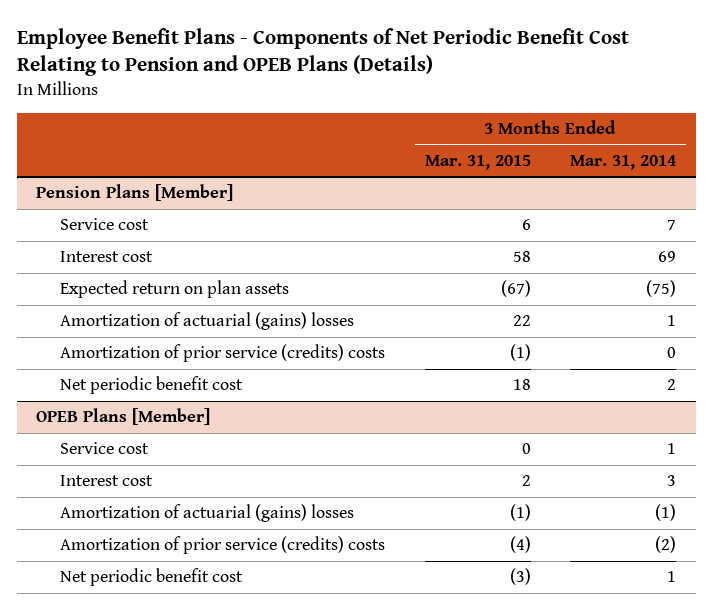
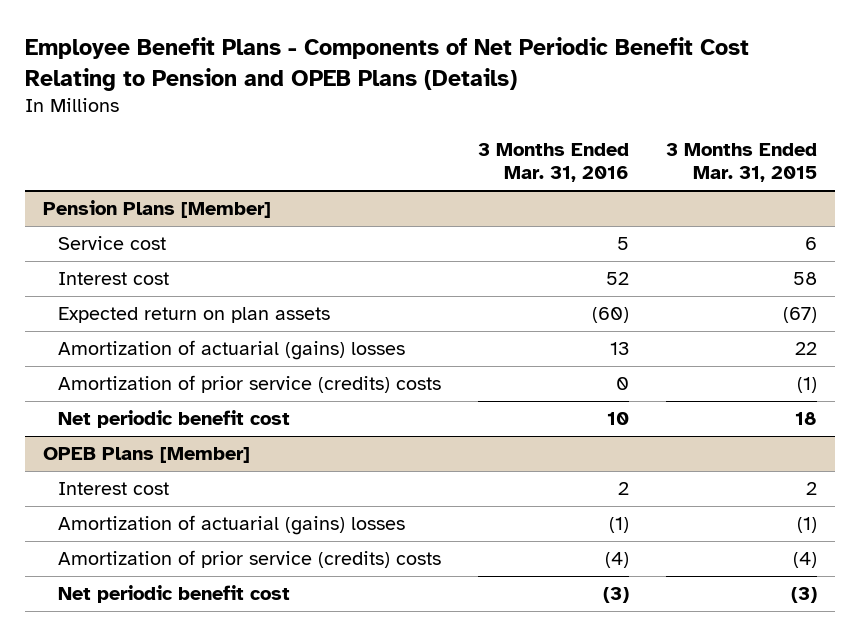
[570,154,677,170] Mar. 31, 2014 -> none
none -> [477,142,629,183] 3 Months Ended Mar. 31, 2016
[59,442,149,455] Service cost -> none

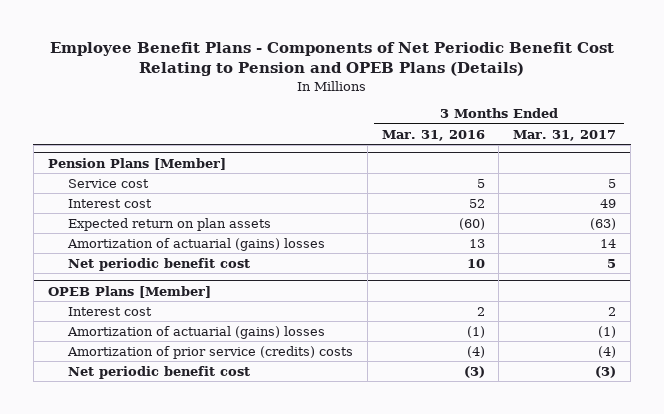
[665,142,817,183] 3 Months Ended Mar. 31, 2015 -> none
none -> [513,129,617,141] Mar. 31, 2017
[57,375,441,394] Amortization of prior service (credits) costs -> none

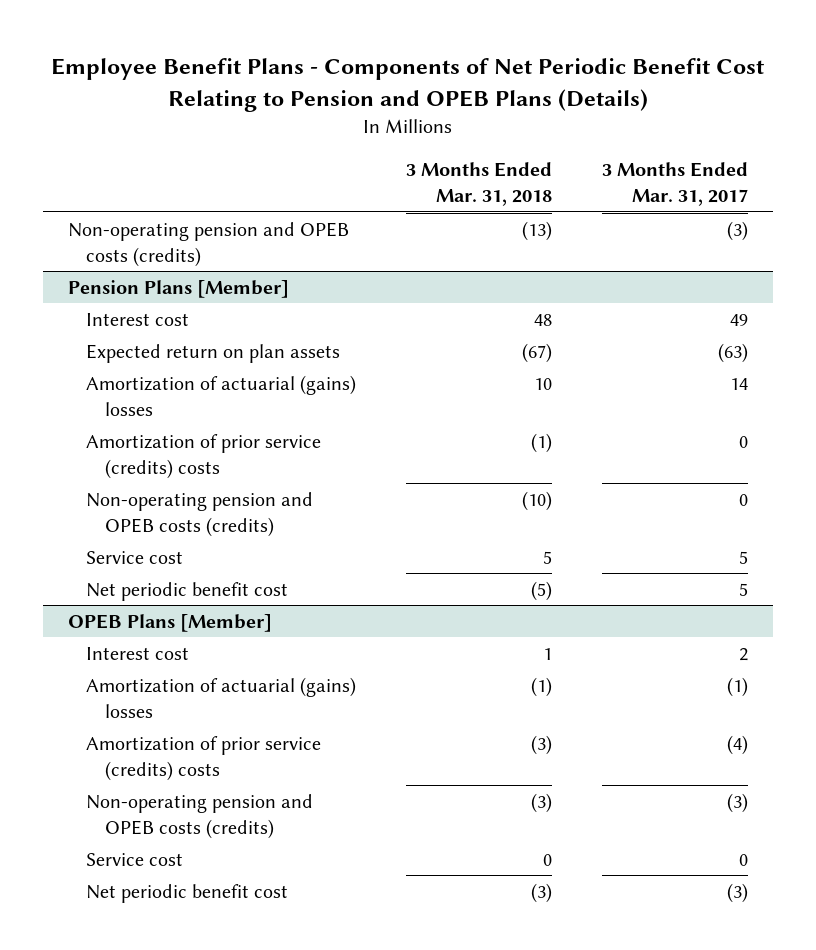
[381,129,485,141] Mar. 31, 2016 -> none
none -> [405,162,552,207] 3 Months Ended Mar. 31, 2018
none -> [67,221,349,267] Non-operating pension and OPEB costs (credits)
none -> [86,433,322,479] Amortization of prior service (credits) costs
none -> [86,491,314,537] Non-operating pension and OPEB costs (credits)
[67,178,149,188] Service cost -> [86,550,184,564] Service cost
none -> [86,793,314,839] Non-operating pension and OPEB costs (credits)
none -> [86,852,184,866] Service cost

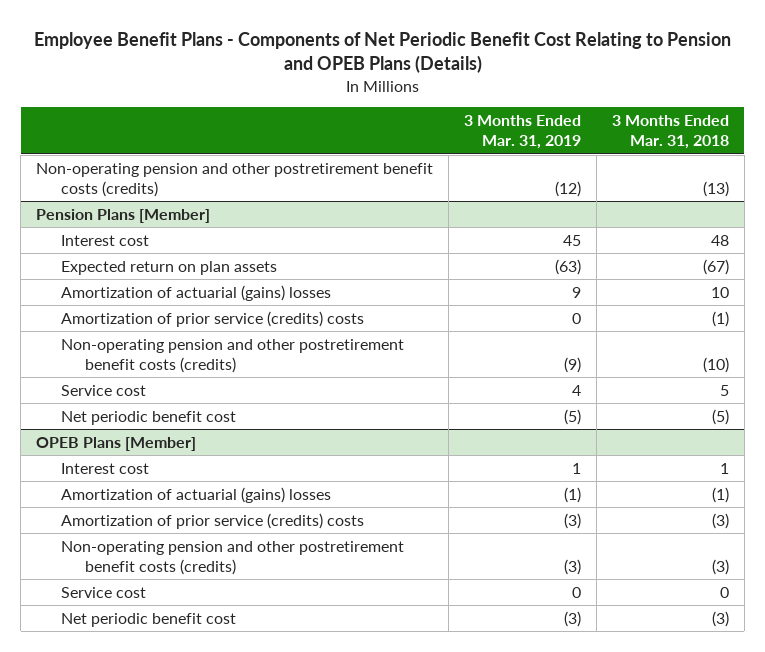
[601,162,748,207] 3 Months Ended Mar. 31, 2017 -> none
none -> [464,115,582,150] 3 Months Ended Mar. 31, 2019
[67,221,349,267] Non-operating pension and OPEB costs (credits) -> [36,162,434,197] Non-operating pension and other postretirement benefit costs (credits)
[86,491,314,537] Non-operating pension and OPEB costs (credits) -> [60,338,404,373] Non-operating pension and other postretirement benefit costs (credits)
[86,793,314,839] Non-operating pension and OPEB costs (credits) -> [60,540,404,575] Non-operating pension and other postretirement benefit costs (credits)

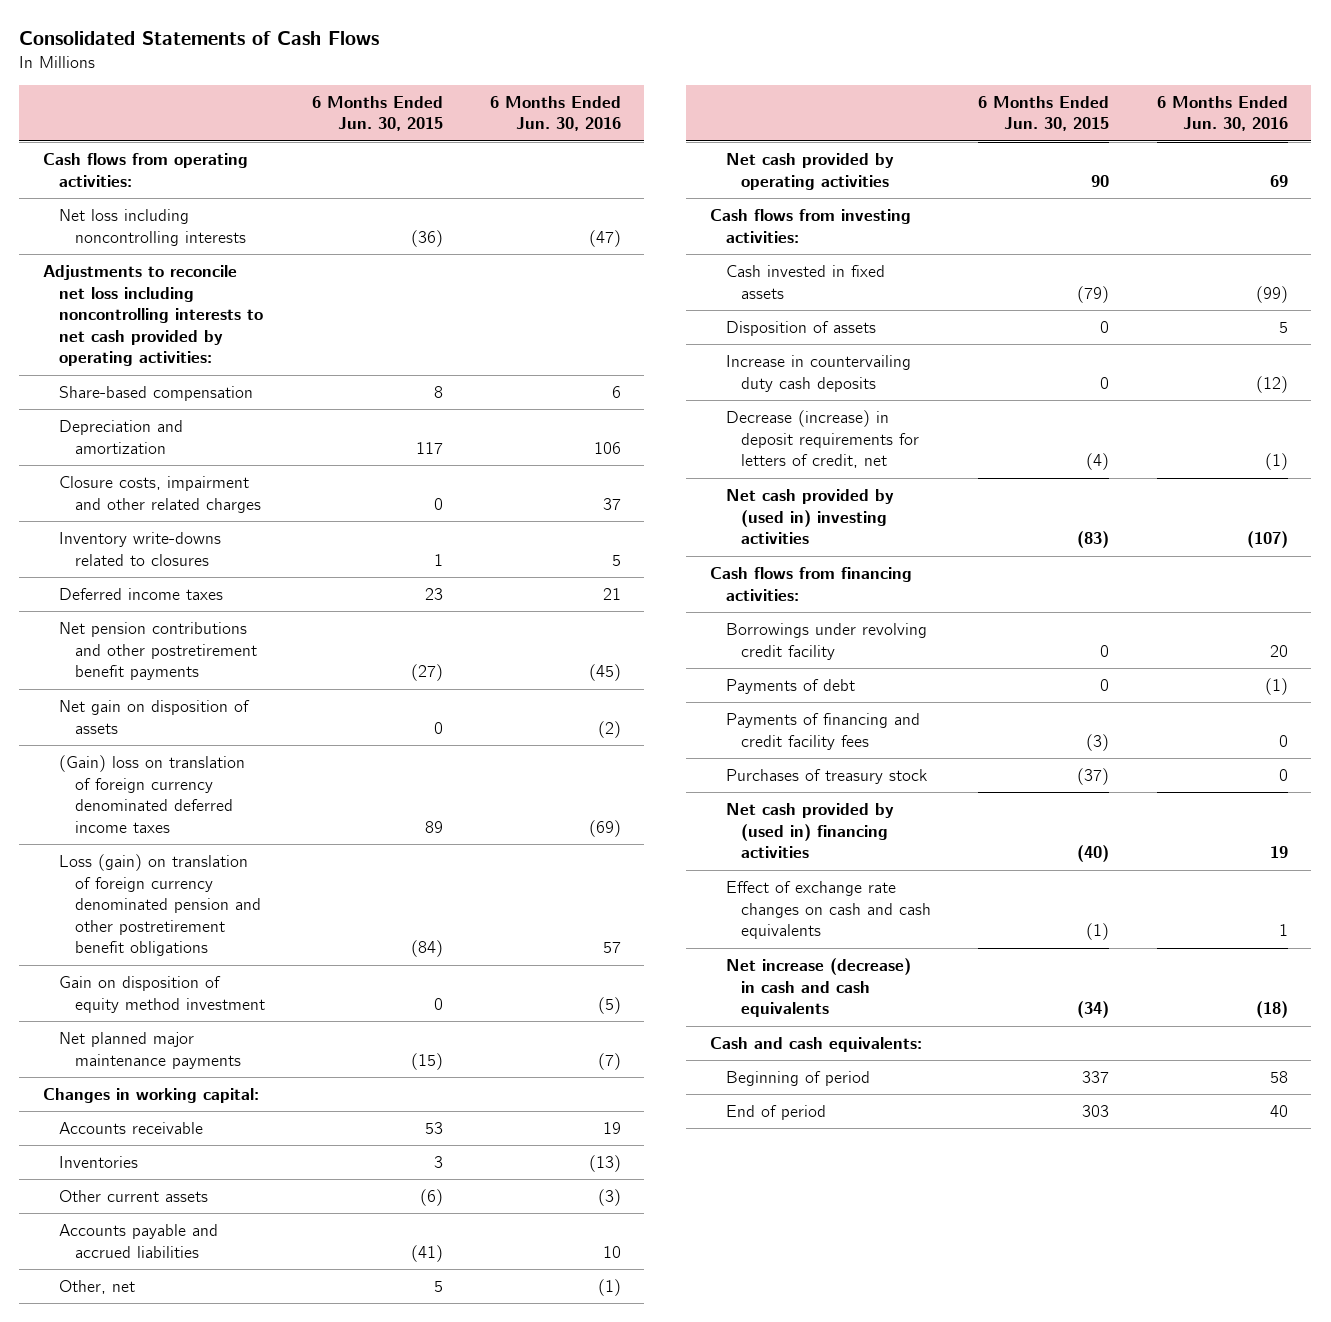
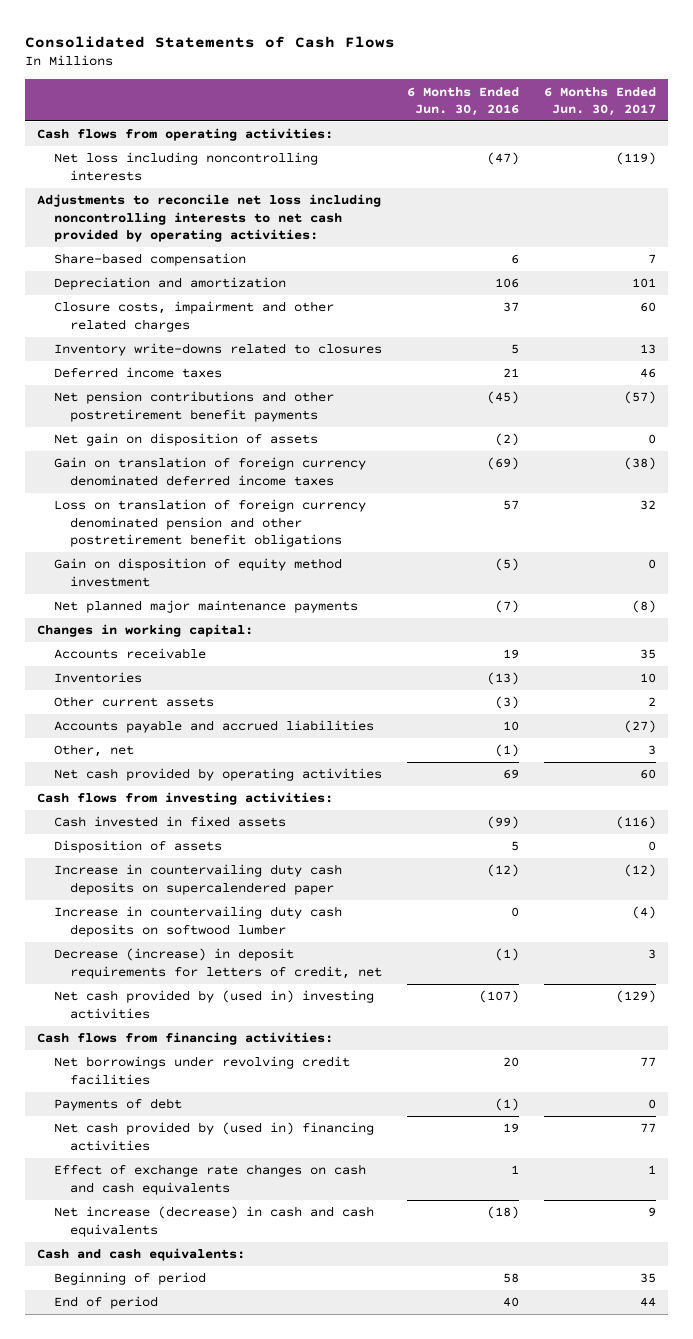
[311,95,443,132] 6 Months Ended Jun. 30, 2015 -> none
none -> [543,86,656,116] 6 Months Ended Jun. 30, 2017
[58,754,245,833] (Gain) loss on translation of foreign currency denominated deferred income taxes -> [53,457,366,486] Gain on translation of foreign currency denominated deferred income taxes
[58,853,261,957] Loss (gain) on translation of foreign currency denominated pension and other postretirement benefit obligations -> [53,499,366,547] Loss on translation of foreign currency denominated pension and other postretirement benefit obligations
[725,354,911,392] Increase in countervailing duty cash deposits -> [53,864,342,895] Increase in countervailing duty cash deposits on supercalendered paper
none -> [53,906,342,937] Increase in countervailing duty cash deposits on softwood lumber
[725,622,927,660] Borrowings under revolving credit facility -> [53,1056,350,1085] Net borrowings under revolving credit facilities
[725,712,920,750] Payments of financing and credit facility fees -> none
[725,768,927,784] Purchases of treasury stock -> none

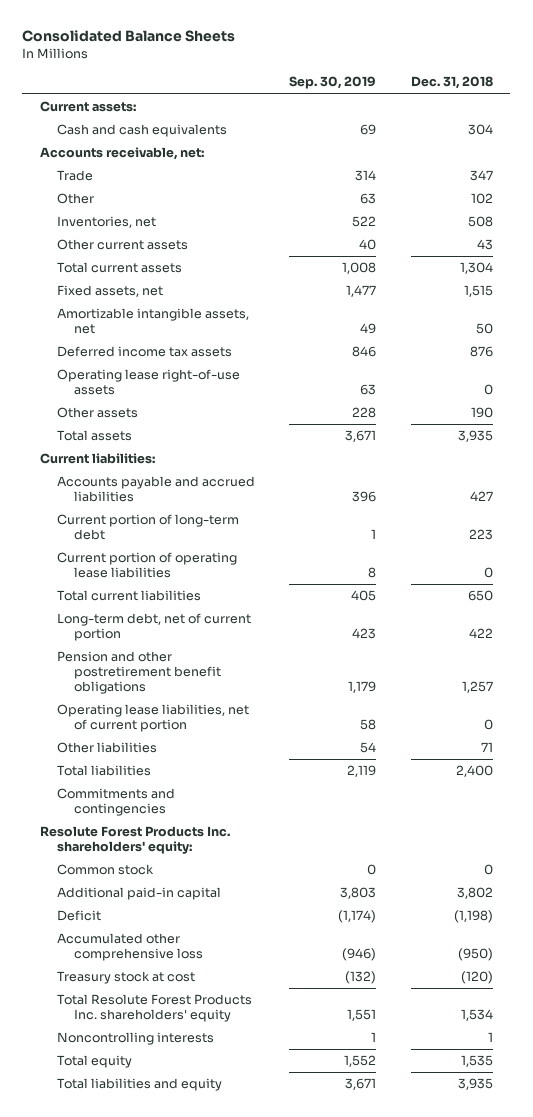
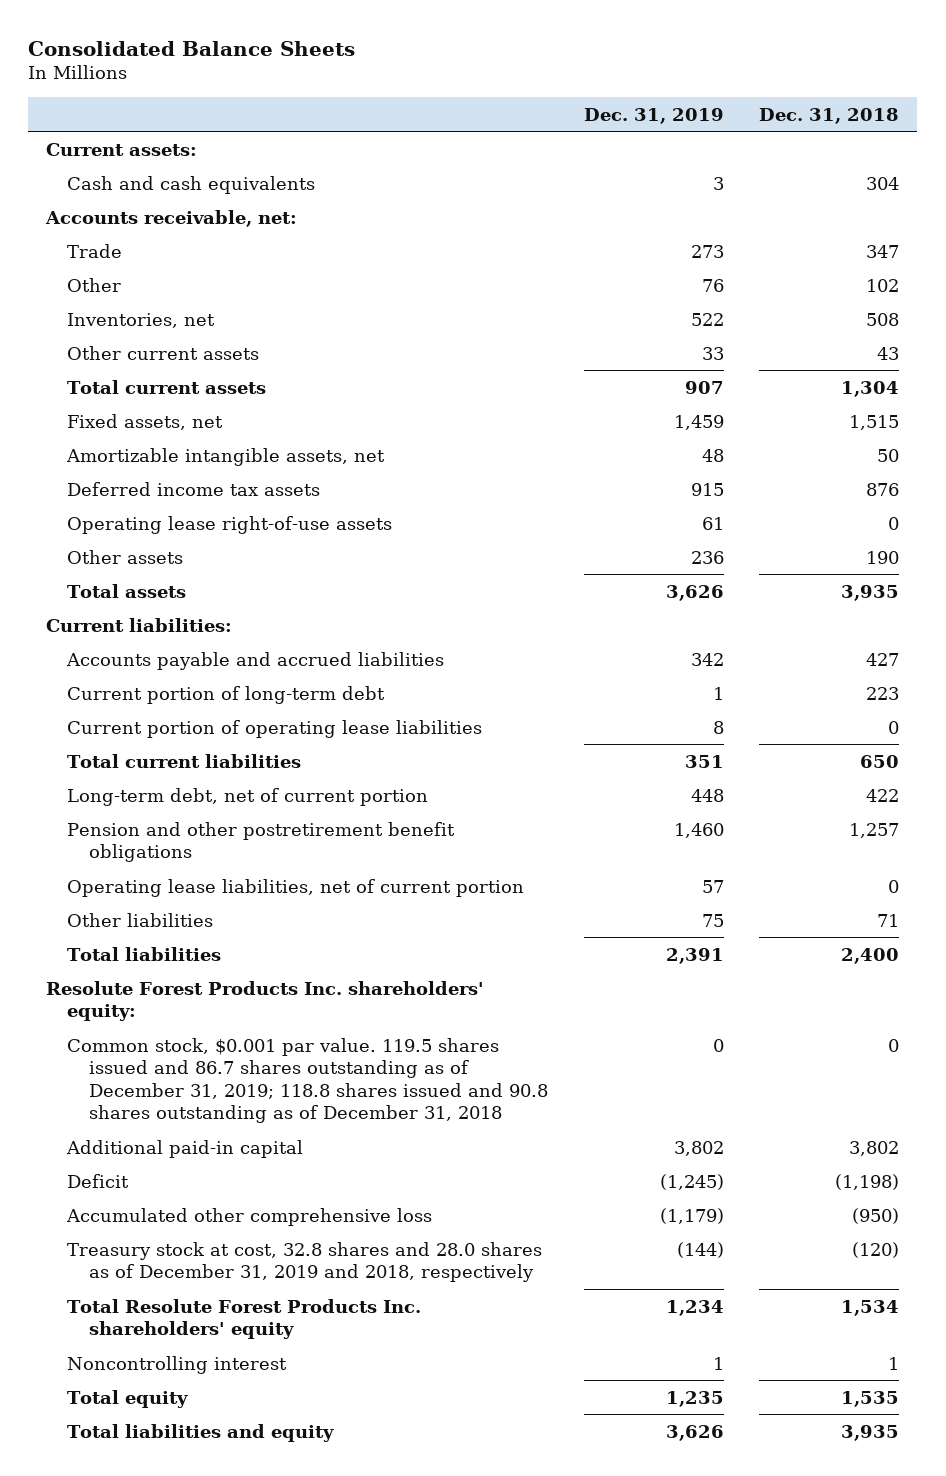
[289,76,377,90] Sep. 30, 2019 -> none
none -> [583,107,724,124] Dec. 31, 2019
[56,788,175,817] Commitments and contingencies -> none
[56,864,154,876] Common stock -> [67,1037,548,1124] Common stock, $0.001 par value. 119.5 shares issued and 86.7 shares outstanding as of December 31, 2019; 118.8 shares issued and 90.8 shares outstanding as of December 31, 2018
[56,971,195,985] Treasury stock at cost -> [67,1241,543,1283] Treasury stock at cost, 32.8 shares and 28.0 shares as of December 31, 2019 and 2018, respectively
[56,1032,214,1046] Noncontrolling interests -> [67,1355,288,1374] Noncontrolling interest

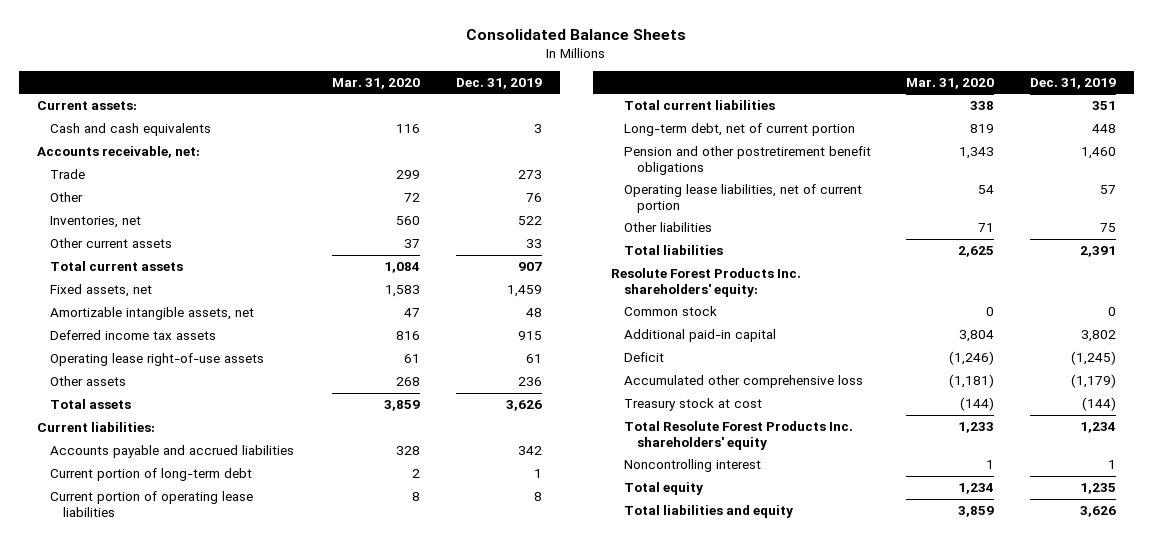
[759,107,900,124] Dec. 31, 2018 -> none
none -> [332,77,421,89] Mar. 31, 2020
[67,1037,548,1124] Common stock, $0.001 par value. 119.5 shares issued and 86.7 shares outstanding as of December 31, 2019; 118.8 shares issued and 90.8 shares outstanding as of December 31, 2018 -> [623,305,717,316] Common stock
[67,1241,543,1283] Treasury stock at cost, 32.8 shares and 28.0 shares as of December 31, 2019 and 2018, respectively -> [623,397,762,411] Treasury stock at cost

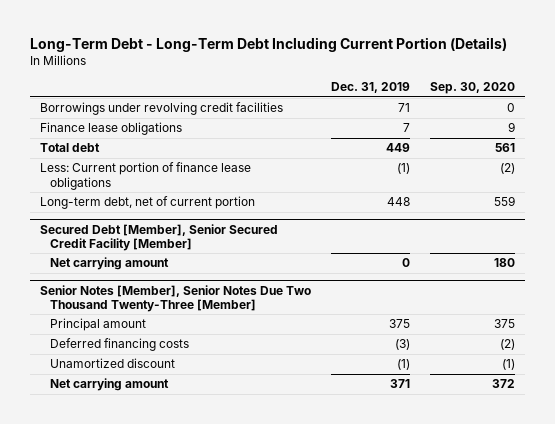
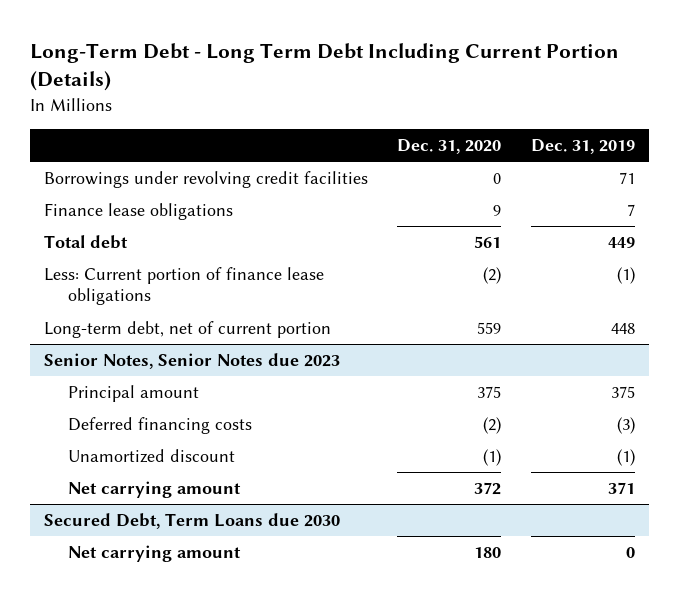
[29,36,507,52] Long-Term Debt - Long-Term Debt Including Current Portion (Details) -> [29,42,619,92] Long-Term Debt - Long Term Debt Including Current Portion (Details)
[430,82,516,95] Sep. 30, 2020 -> none
none -> [397,138,502,154] Dec. 31, 2020
[39,223,278,251] Secured Debt [Member], Senior Secured Credit Facility [Member] -> none
[49,257,169,271] Net carrying amount -> none
[39,284,311,312] Senior Notes [Member], Senior Notes Due Two Thousand Twenty-Three [Member] -> none
none -> [44,353,341,370] Senior Notes, Senior Notes due 2023
none -> [44,513,341,530] Secured Debt, Term Loans due 2030
none -> [67,545,241,563] Net carrying amount

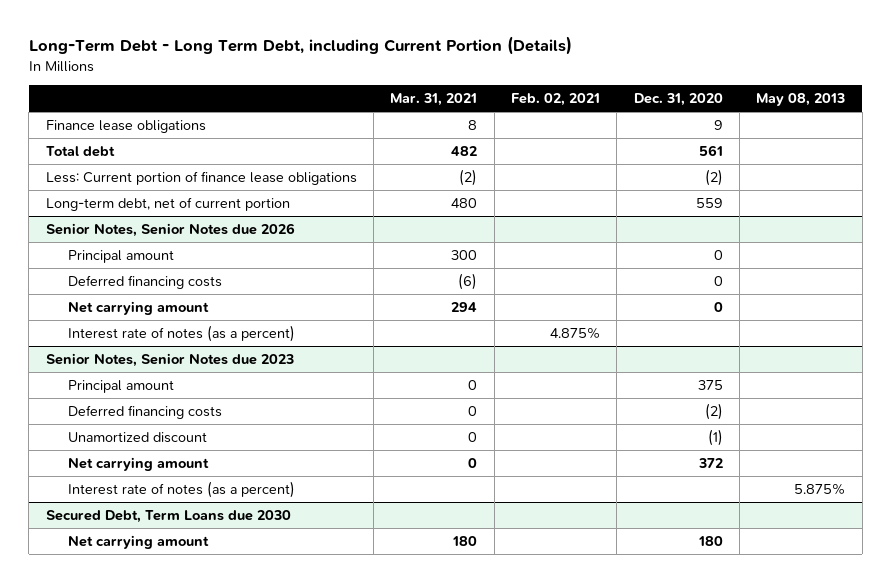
[29,42,619,92] Long-Term Debt - Long Term Debt Including Current Portion (Details) -> [28,36,572,56] Long-Term Debt - Long Term Debt, including Current Portion (Details)
[530,138,635,154] Dec. 31, 2019 -> none
none -> [390,93,478,107] Mar. 31, 2021
none -> [510,93,600,107] Feb. 02, 2021
none -> [756,93,846,107] May 08, 2013
[44,171,369,189] Borrowings under revolving credit facilities -> none
none -> [45,223,295,238] Senior Notes, Senior Notes due 2026
none -> [67,250,174,264] Principal amount
none -> [67,275,222,290] Deferred financing costs
none -> [67,301,209,316] Net carrying amount
none -> [67,325,295,343] Interest rate of notes (as a percent)
none -> [67,481,295,499] Interest rate of notes (as a percent)

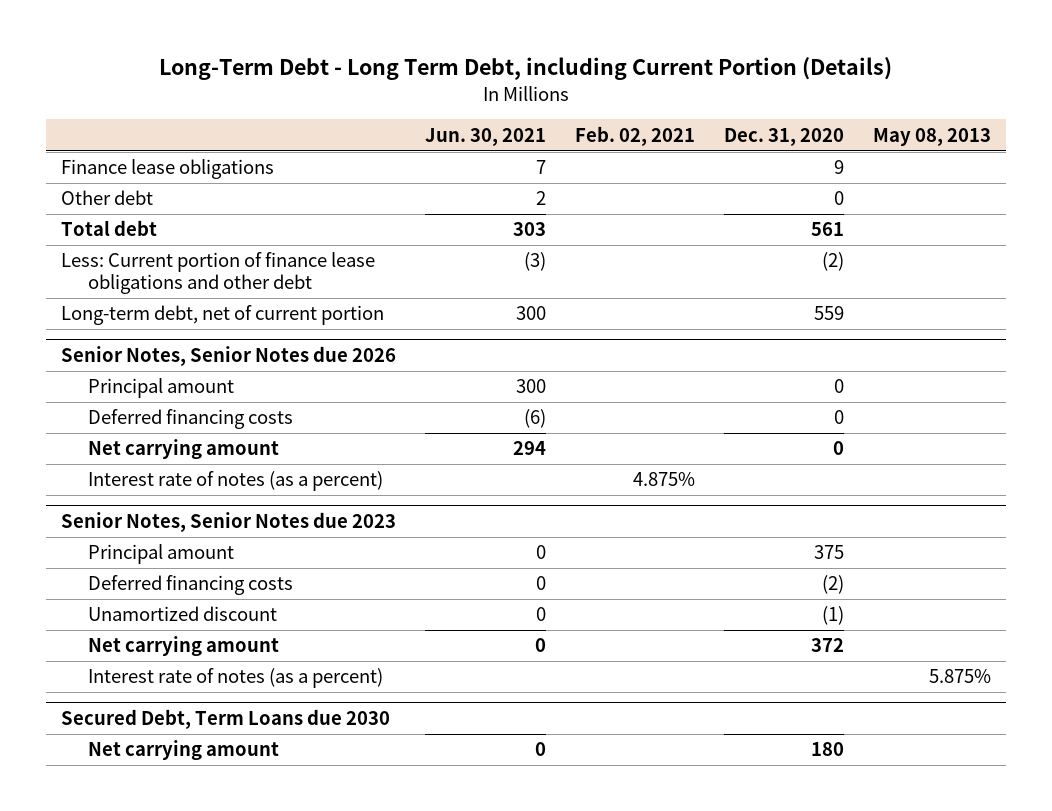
[390,93,478,107] Mar. 31, 2021 -> none
none -> [425,127,547,146] Jun. 30, 2021
none -> [60,190,153,206] Other debt
[45,171,357,186] Less: Current portion of finance lease obligations -> [60,252,375,295] Less: Current portion of finance lease obligations and other debt

